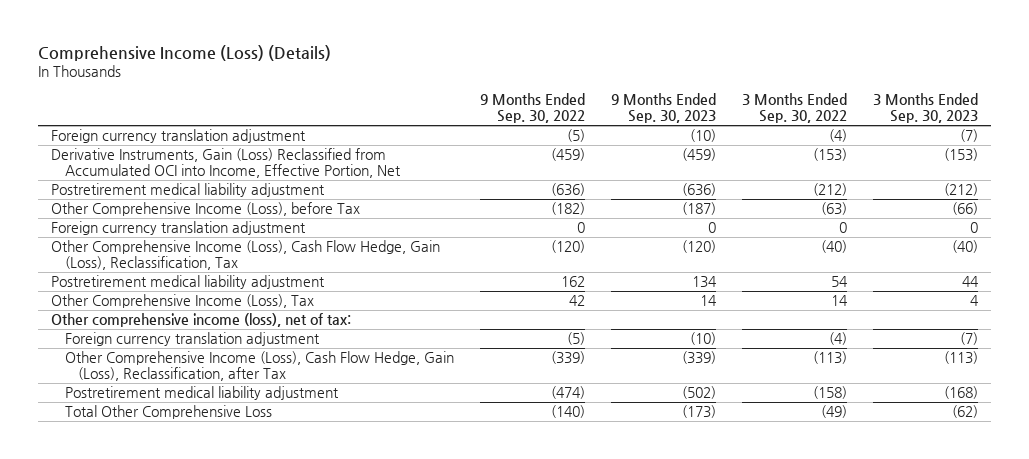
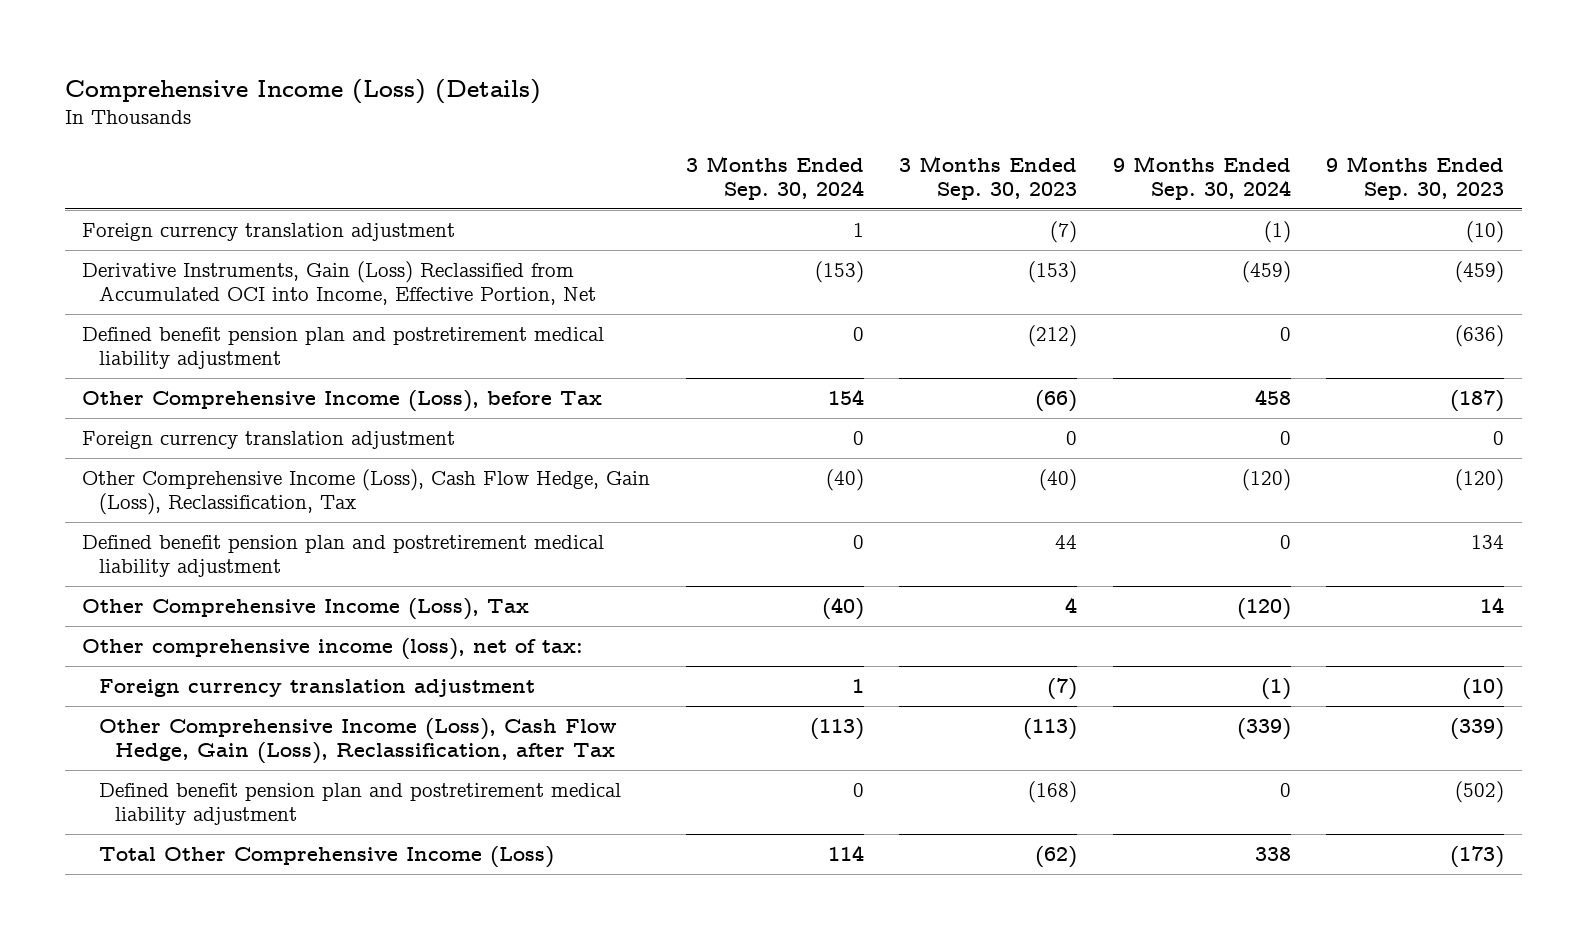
[479,93,585,124] 9 Months Ended Sep. 30, 2022 -> none
[742,93,848,124] 3 Months Ended Sep. 30, 2022 -> none
none -> [685,155,864,200] 3 Months Ended Sep. 30, 2024
none -> [1112,155,1291,200] 9 Months Ended Sep. 30, 2024
[50,183,325,198] Postretirement medical liability adjustment -> [82,326,605,369] Defined benefit pension plan and postretirement medical liability adjustment
[50,275,325,290] Postretirement medical liability adjustment -> [82,534,605,577] Defined benefit pension plan and postretirement medical liability adjustment
[64,386,339,401] Postretirement medical liability adjustment -> [98,782,621,825] Defined benefit pension plan and postretirement medical liability adjustment
[64,405,272,420] Total Other Comprehensive Loss -> [98,845,554,868] Total Other Comprehensive Income (Loss)

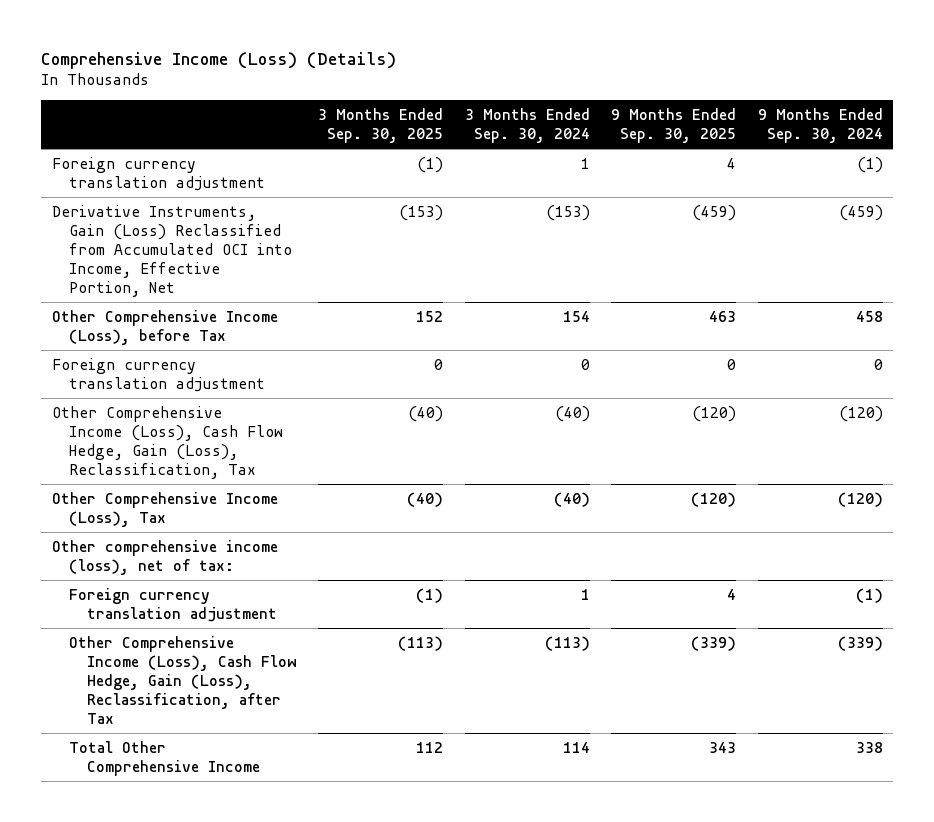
[899,155,1078,200] 3 Months Ended Sep. 30, 2023 -> none
[1326,155,1505,200] 9 Months Ended Sep. 30, 2023 -> none
none -> [318,108,444,144] 3 Months Ended Sep. 30, 2025
none -> [611,108,737,144] 9 Months Ended Sep. 30, 2025
[82,326,605,369] Defined benefit pension plan and postretirement medical liability adjustment -> none
[82,534,605,577] Defined benefit pension plan and postretirement medical liability adjustment -> none
[98,782,621,825] Defined benefit pension plan and postretirement medical liability adjustment -> none
[98,845,554,868] Total Other Comprehensive Income (Loss) -> [69,740,260,776] Total Other Comprehensive Income

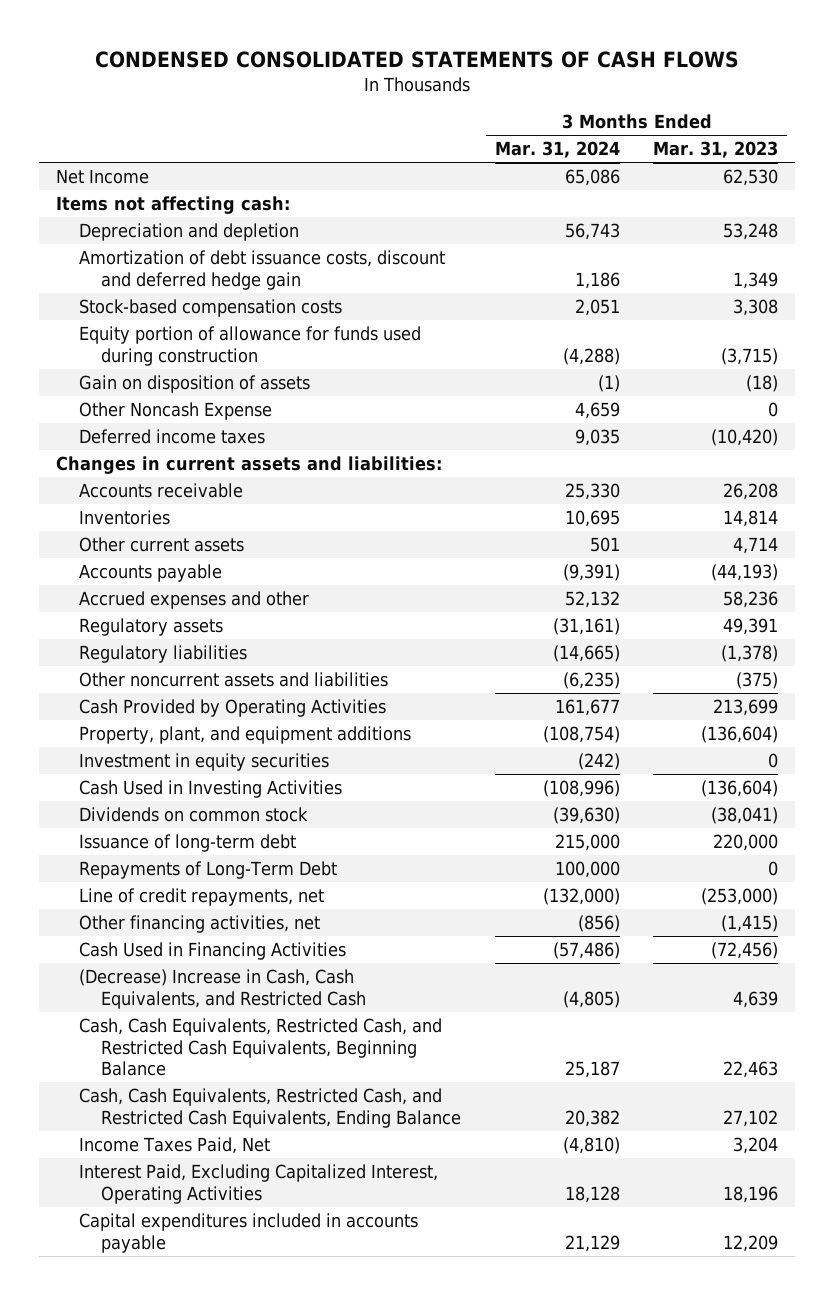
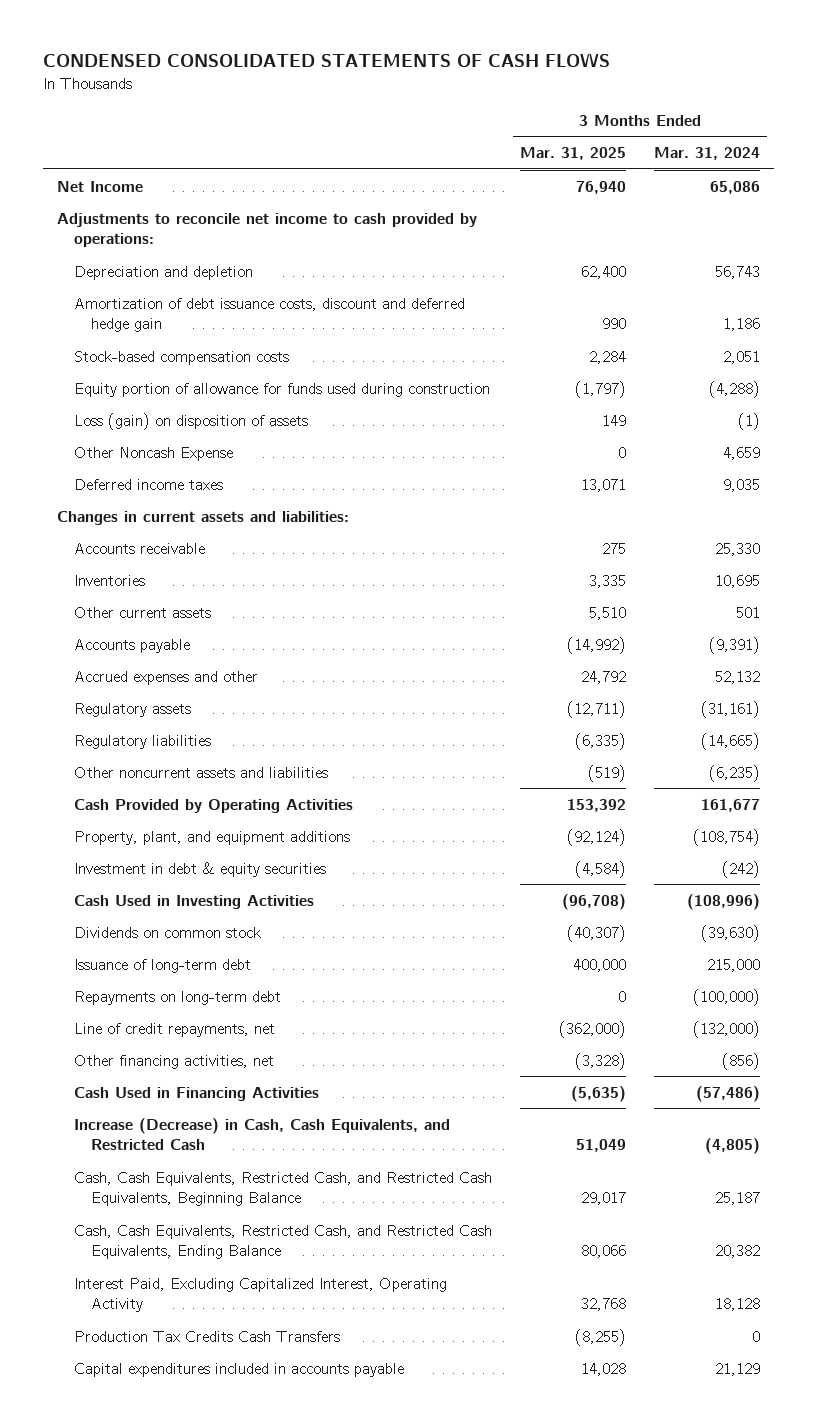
[653,141,779,159] Mar. 31, 2023 -> none
none -> [519,147,626,161] Mar. 31, 2025
[56,195,291,214] Items not affecting cash: -> [56,212,477,247] Adjustments to reconcile net income to cash provided by operations:
[78,374,310,393] Gain on disposition of assets -> [73,412,308,430] Loss (gain) on disposition of assets
[78,752,329,771] Investment in equity securities -> [73,861,326,877] Investment in debt & equity securities
[78,860,337,879] Repayments of Long-Term Debt -> [73,990,281,1005] Repayments on long-term debt
[554,860,620,878] 100,000 -> [692,988,760,1006] (100,000)
[78,968,366,1009] (Decrease) Increase in Cash, Cash Equivalents, and Restricted Cash -> [73,1117,450,1150] Increase (Decrease) in Cash, Cash Equivalents, and Restricted Cash
[78,1136,270,1154] Income Taxes Paid, Net -> none
[78,1163,438,1204] Interest Paid, Excluding Capitalized Interest, Operating Activities -> [73,1277,447,1312] Interest Paid, Excluding Capitalized Interest, Operating Activity
none -> [73,1330,340,1342] Production Tax Credits Cash Transfers

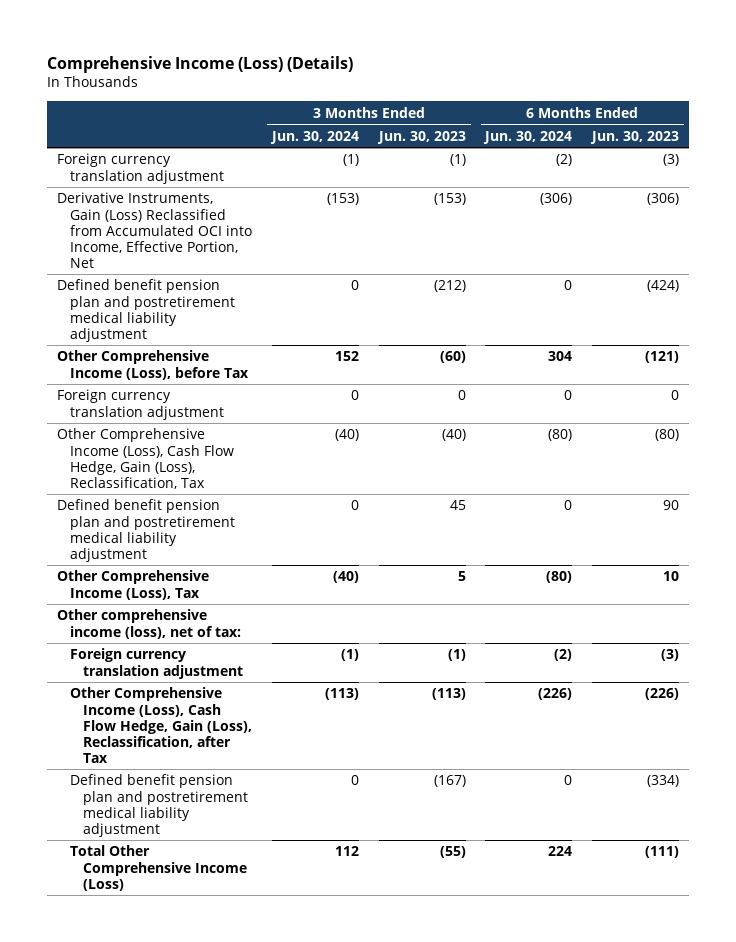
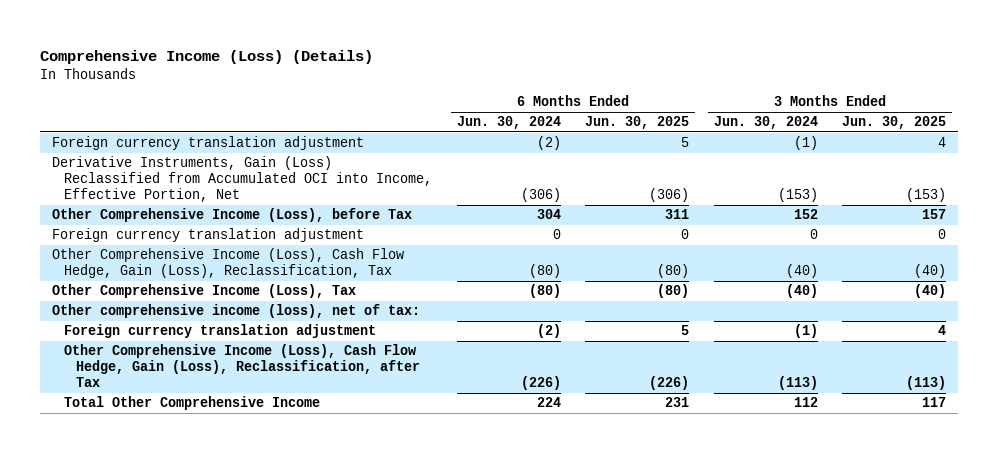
[376,130,466,144] Jun. 30, 2023 -> none
[590,130,680,144] Jun. 30, 2023 -> none
none -> [585,116,690,130] Jun. 30, 2025
none -> [842,116,947,130] Jun. 30, 2025
[56,279,235,342] Defined benefit pension plan and postretirement medical liability adjustment -> none
[56,499,235,562] Defined benefit pension plan and postretirement medical liability adjustment -> none
[69,774,248,837] Defined benefit pension plan and postretirement medical liability adjustment -> none
[69,845,247,891] Total Other Comprehensive Income (Loss) -> [64,396,321,411] Total Other Comprehensive Income

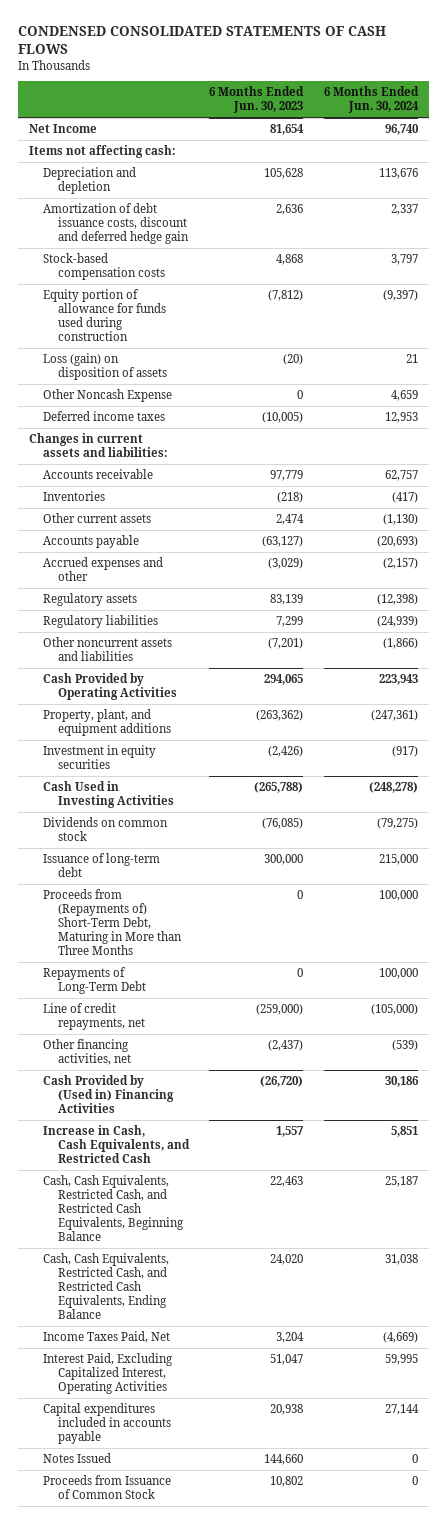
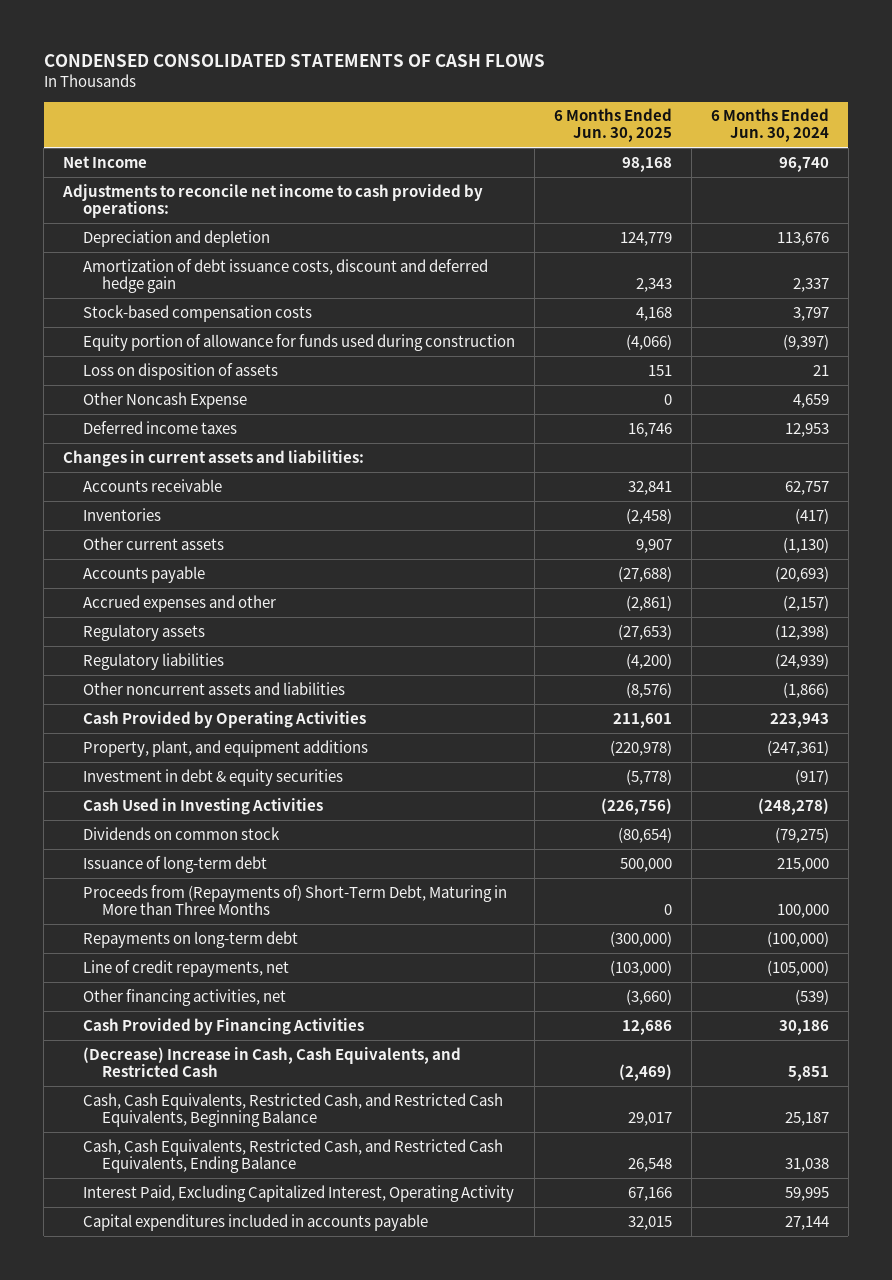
[209,86,305,114] 6 Months Ended Jun. 30, 2023 -> none
none -> [553,108,672,143] 6 Months Ended Jun. 30, 2025
[28,145,176,159] Items not affecting cash: -> [62,183,484,218] Adjustments to reconcile net income to cash provided by operations:
[43,353,167,381] Loss (gain) on disposition of assets -> [82,362,278,380] Loss on disposition of assets
[43,745,157,770] Investment in equity securities -> [82,768,343,786] Investment in debt & equity securities
[43,967,146,995] Repayments of Long-Term Debt -> [82,930,298,948] Repayments on long-term debt
[379,968,419,980] 100,000 -> [766,930,829,947] (100,000)
[43,1075,174,1114] Cash Provided by (Used in) Financing Activities -> [82,1017,364,1035] Cash Provided by Financing Activities
[43,1125,190,1164] Increase in Cash, Cash Equivalents, and Restricted Cash -> [82,1046,461,1077] (Decrease) Increase in Cash, Cash Equivalents, and Restricted Cash
[43,1331,171,1344] Income Taxes Paid, Net -> none
[43,1353,174,1395] Interest Paid, Excluding Capitalized Interest, Operating Activities -> [82,1184,514,1202] Interest Paid, Excluding Capitalized Interest, Operating Activity
[43,1453,112,1464] Notes Issued -> none
[43,1475,172,1500] Proceeds from Issuance of Common Stock -> none

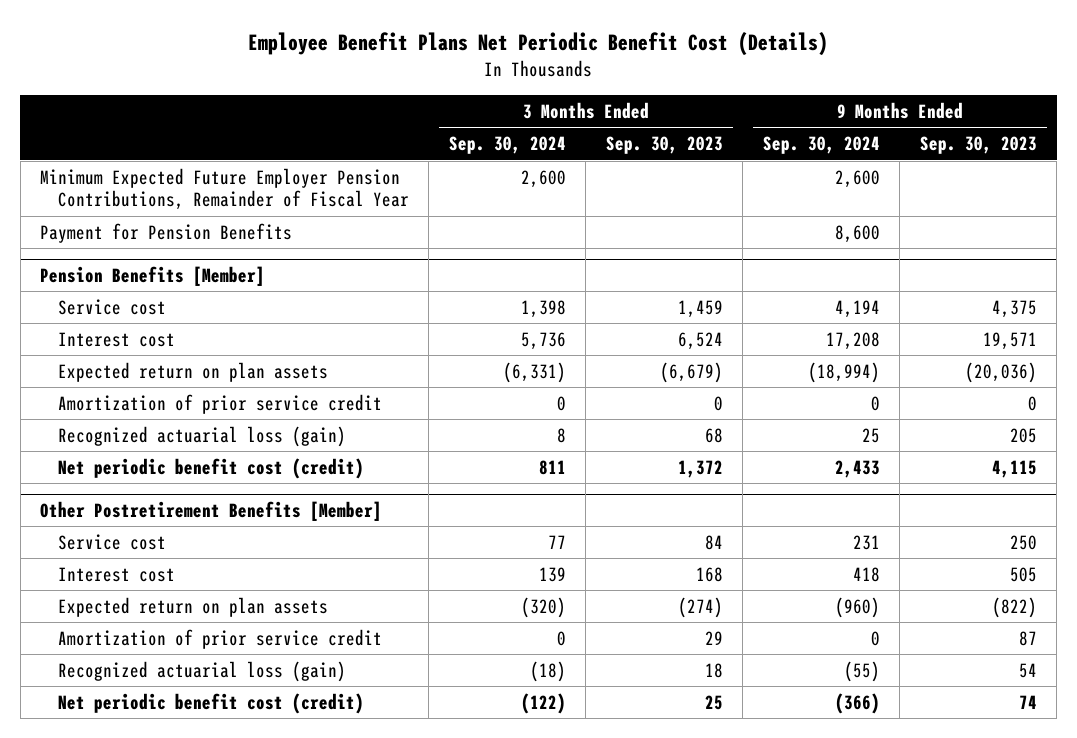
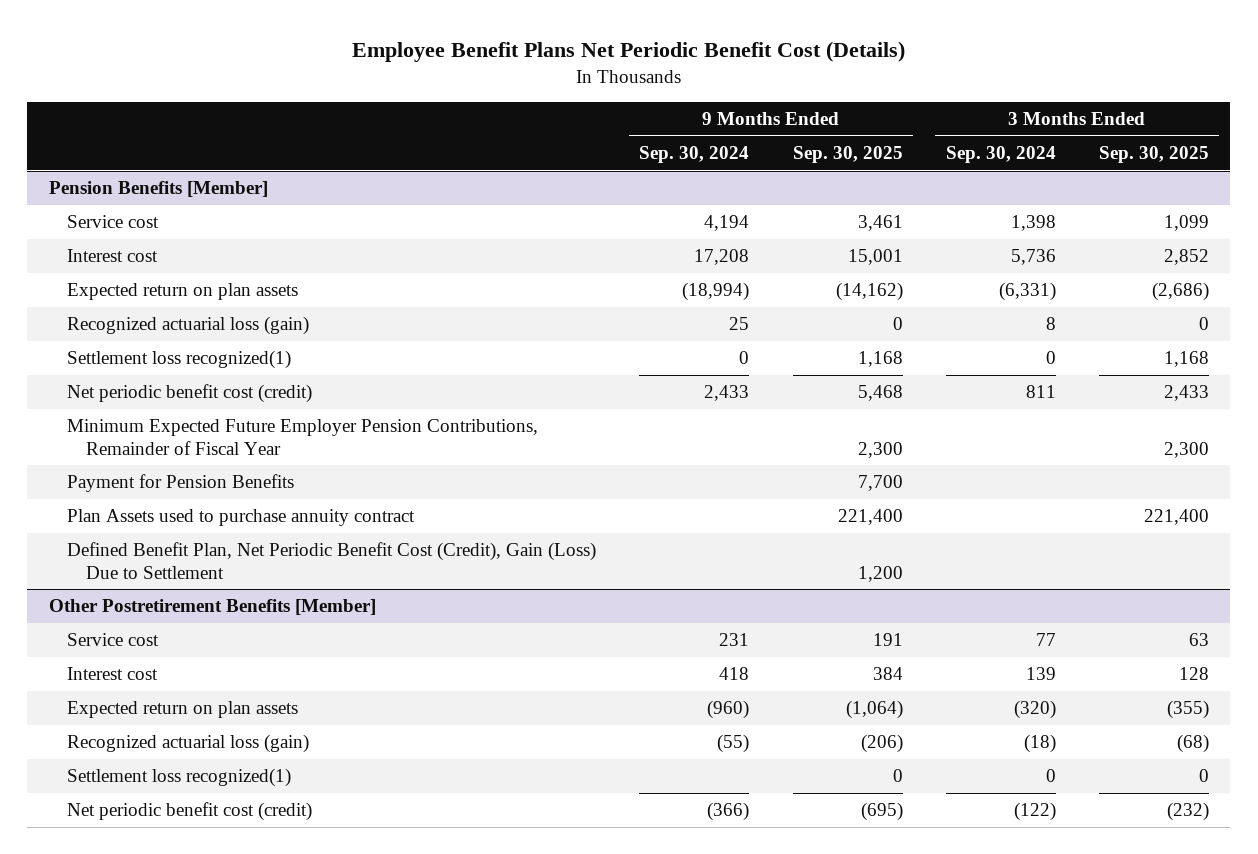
[605,136,723,155] Sep. 30, 2023 -> none
[919,136,1037,155] Sep. 30, 2023 -> none
none -> [792,145,903,163] Sep. 30, 2025
none -> [1098,145,1209,163] Sep. 30, 2025
[40,167,409,211] Minimum Expected Future Employer Pension Contributions, Remainder of Fiscal Year -> none
[40,222,293,243] Payment for Pension Benefits -> none
[57,393,382,414] Amortization of prior service credit -> none
none -> [67,350,292,370] Settlement loss recognized(1)
none -> [67,419,539,455] Minimum Expected Future Employer Pension Contributions, Remainder of Fiscal Year
none -> [67,474,295,493] Payment for Pension Benefits
none -> [67,509,416,527] Plan Assets used to purchase annuity contract
none -> [67,542,597,579] Defined Benefit Plan, Net Periodic Benefit Cost (Credit), Gain (Loss) Due to Settlement
[57,628,382,649] Amortization of prior service credit -> none
none -> [67,768,292,788] Settlement loss recognized(1)

